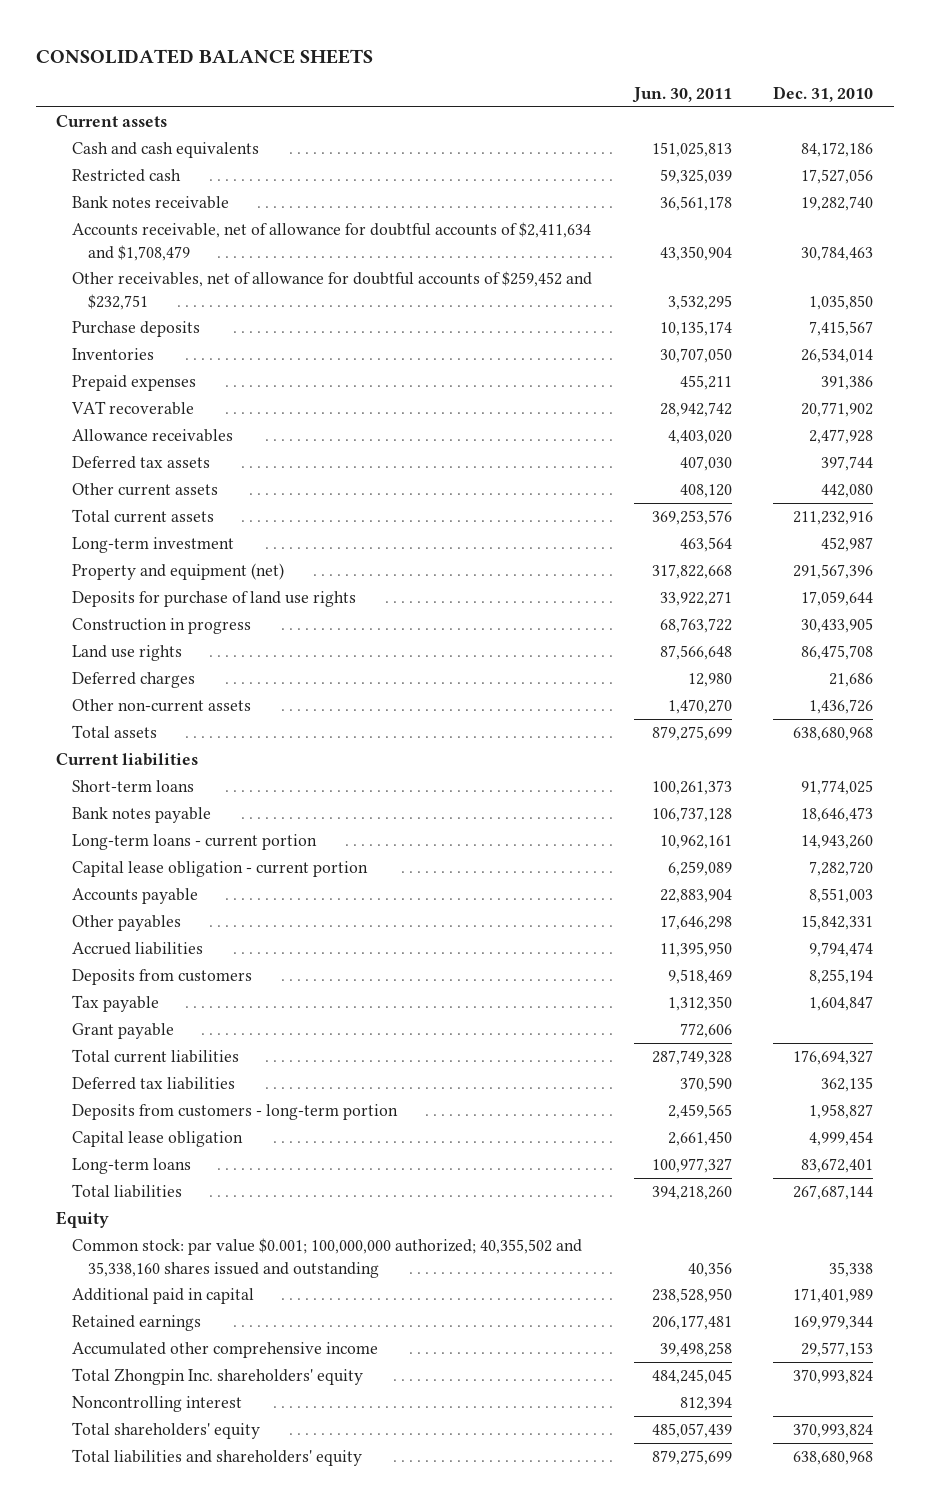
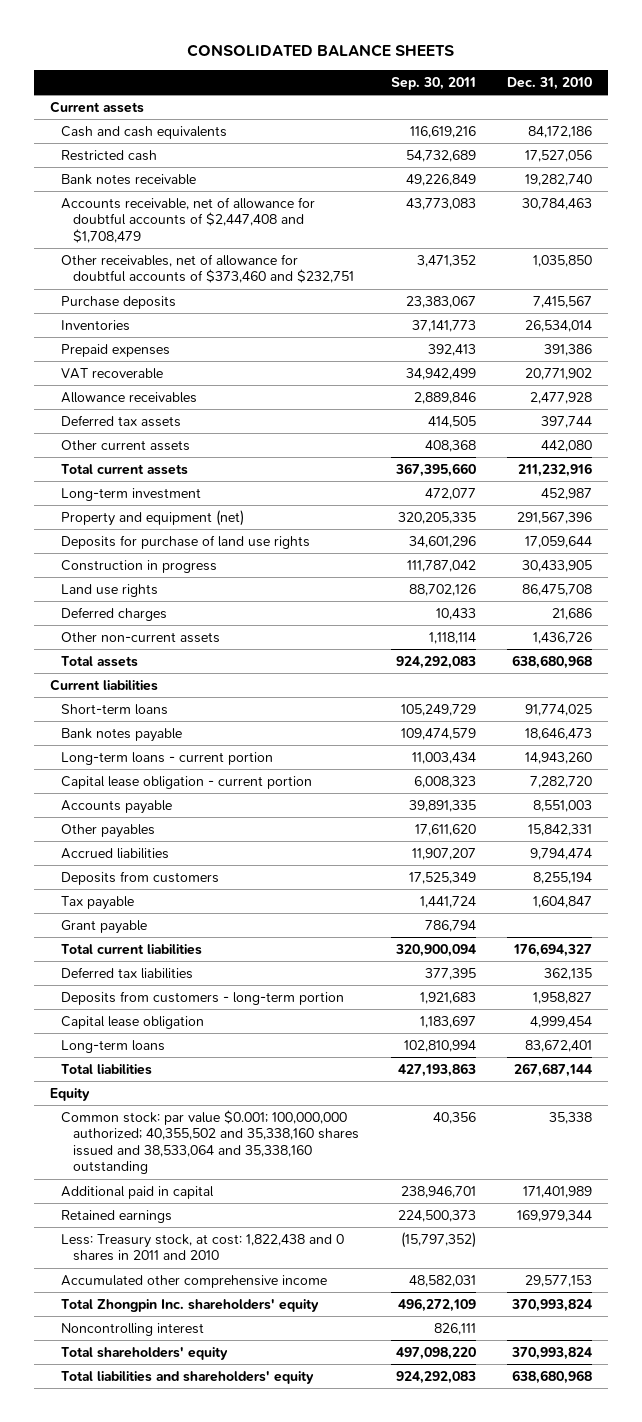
[631,87,732,104] Jun. 30, 2011 -> none
none -> [390,77,476,91] Sep. 30, 2011
[72,222,592,261] Accounts receivable, net of allowance for doubtful accounts of $2,411,634 and $1,708,479 -> [61,196,316,243] Accounts receivable, net of allowance for doubtful accounts of $2,447,408 and $1,708,479
[72,271,593,310] Other receivables, net of allowance for doubtful accounts of $259,452 and $232,751 -> [61,253,354,284] Other receivables, net of allowance for doubtful accounts of $373,460 and $232,751
[72,1238,583,1278] Common stock: par value $0.001; 100,000,000 authorized; 40,355,502 and 35,338,160 shares issued and outstanding -> [61,1109,359,1175] Common stock: par value $0.001; 100,000,000 authorized; 40,355,502 and 35,338,160 shares issued and 38,533,064 and 35,338,160 outstanding
none -> [61,1233,345,1262] Less: Treasury stock, at cost: 1,822,438 and 0 shares in 2011 and 2010

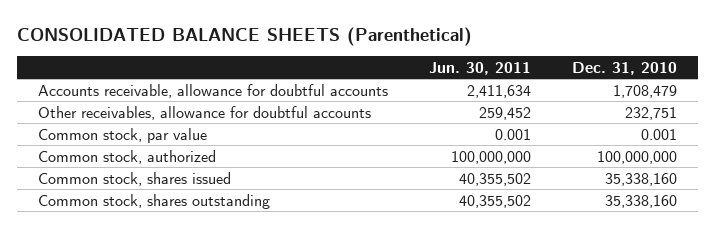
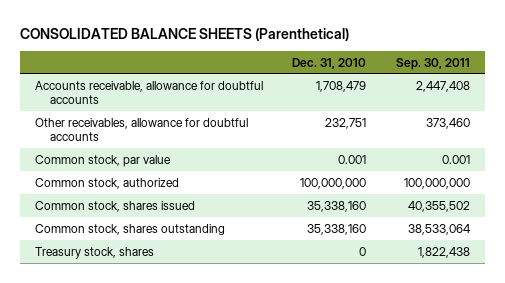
[428,61,531,75] Jun. 30, 2011 -> none
none -> [396,57,471,70] Sep. 30, 2011
none -> [34,246,154,259] Treasury stock, shares

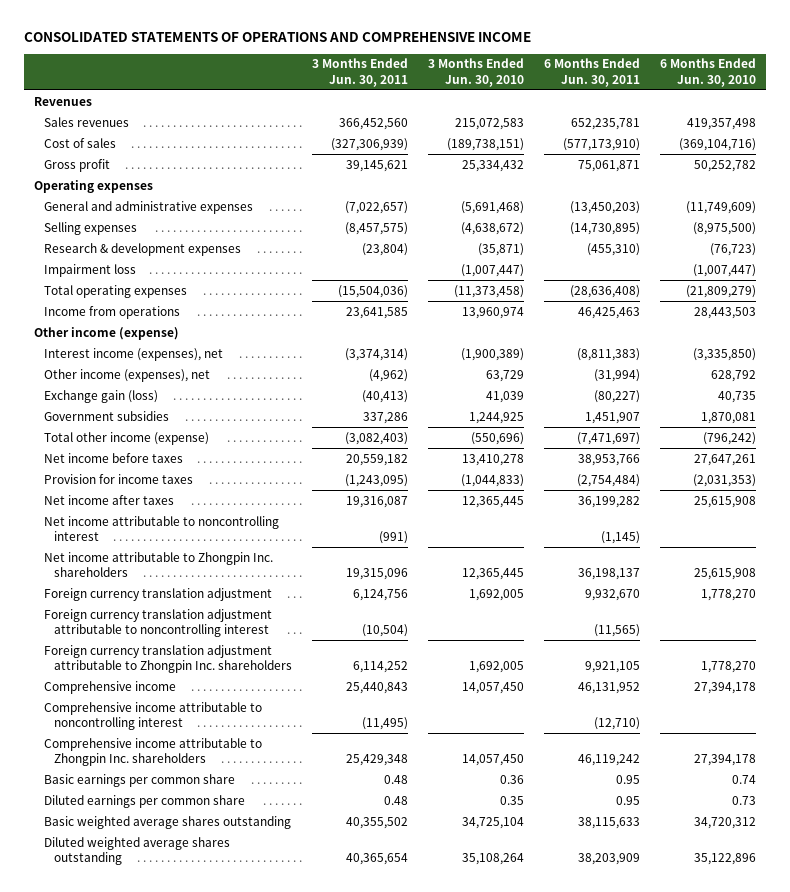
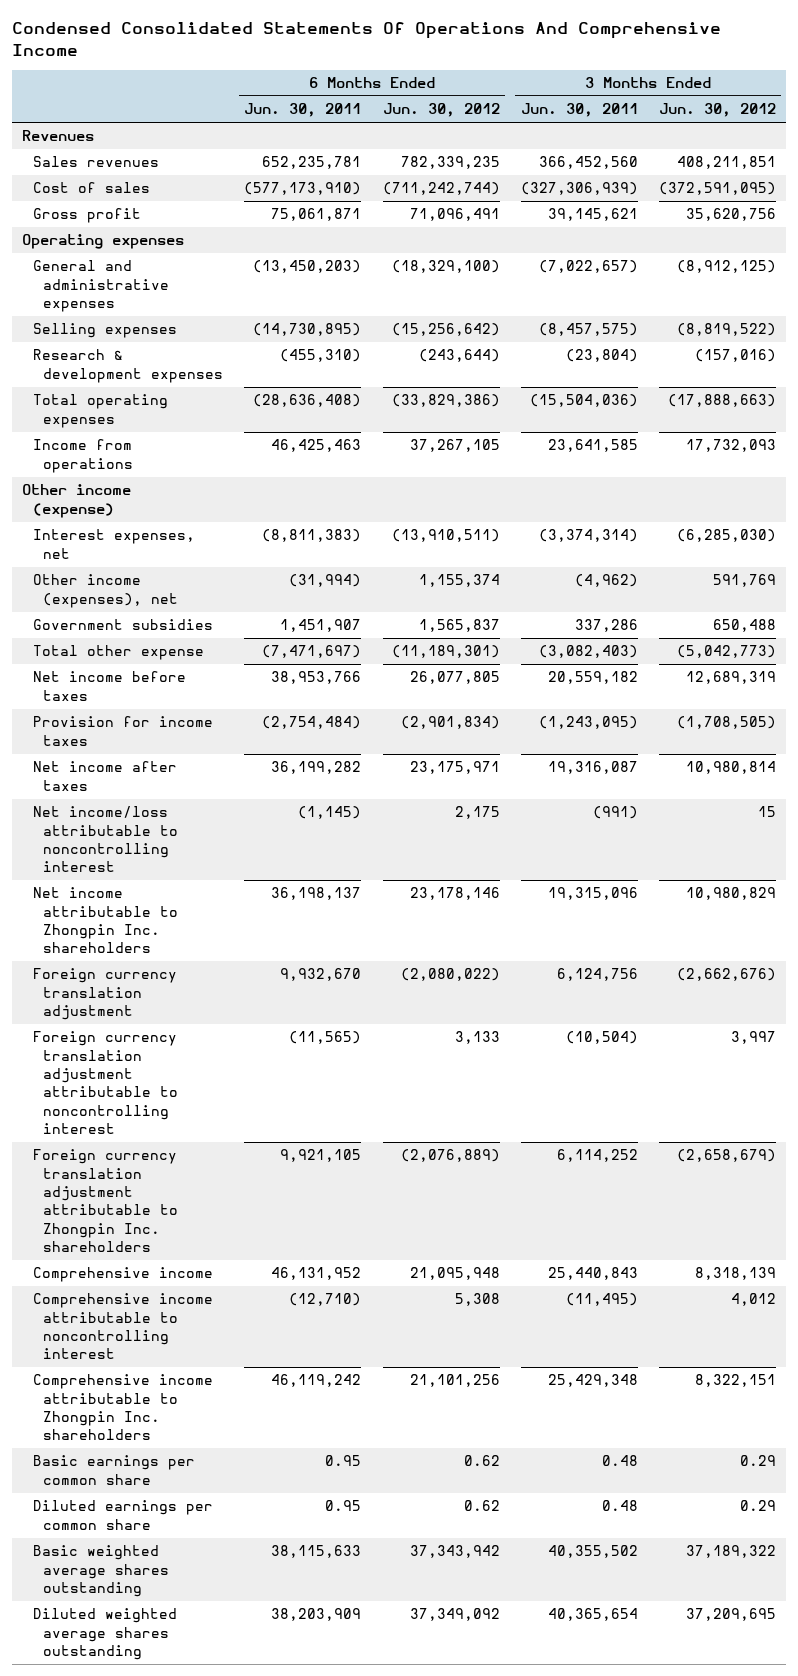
[23,31,531,42] CONSOLIDATED STATEMENTS OF OPERATIONS AND COMPREHENSIVE INCOME -> [11,21,721,56] Condensed Consolidated Statements Of Operations And Comprehensive Income
[428,58,525,87] 3 Months Ended Jun. 30, 2010 -> none
[660,58,757,87] 6 Months Ended Jun. 30, 2010 -> none
none -> [382,103,500,118] Jun. 30, 2012
none -> [658,103,776,118] Jun. 30, 2012
[43,263,136,277] Impairment loss -> none
[43,347,223,361] Interest income (expenses), net -> [32,529,195,559] Interest expenses, net
[43,389,158,403] Exchange gain (loss) -> none
[43,431,209,445] Total other income (expense) -> [32,645,204,661] Total other expense
[43,515,279,542] Net income attributable to noncontrolling interest -> [32,806,179,873] Net income/loss attributable to noncontrolling interest

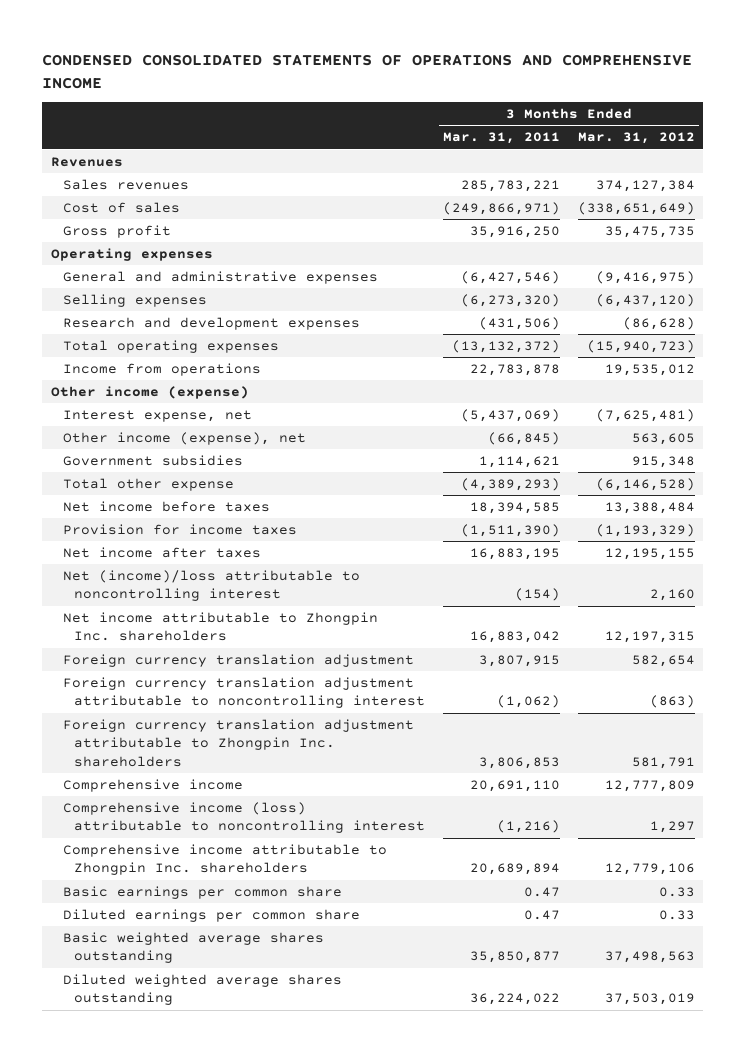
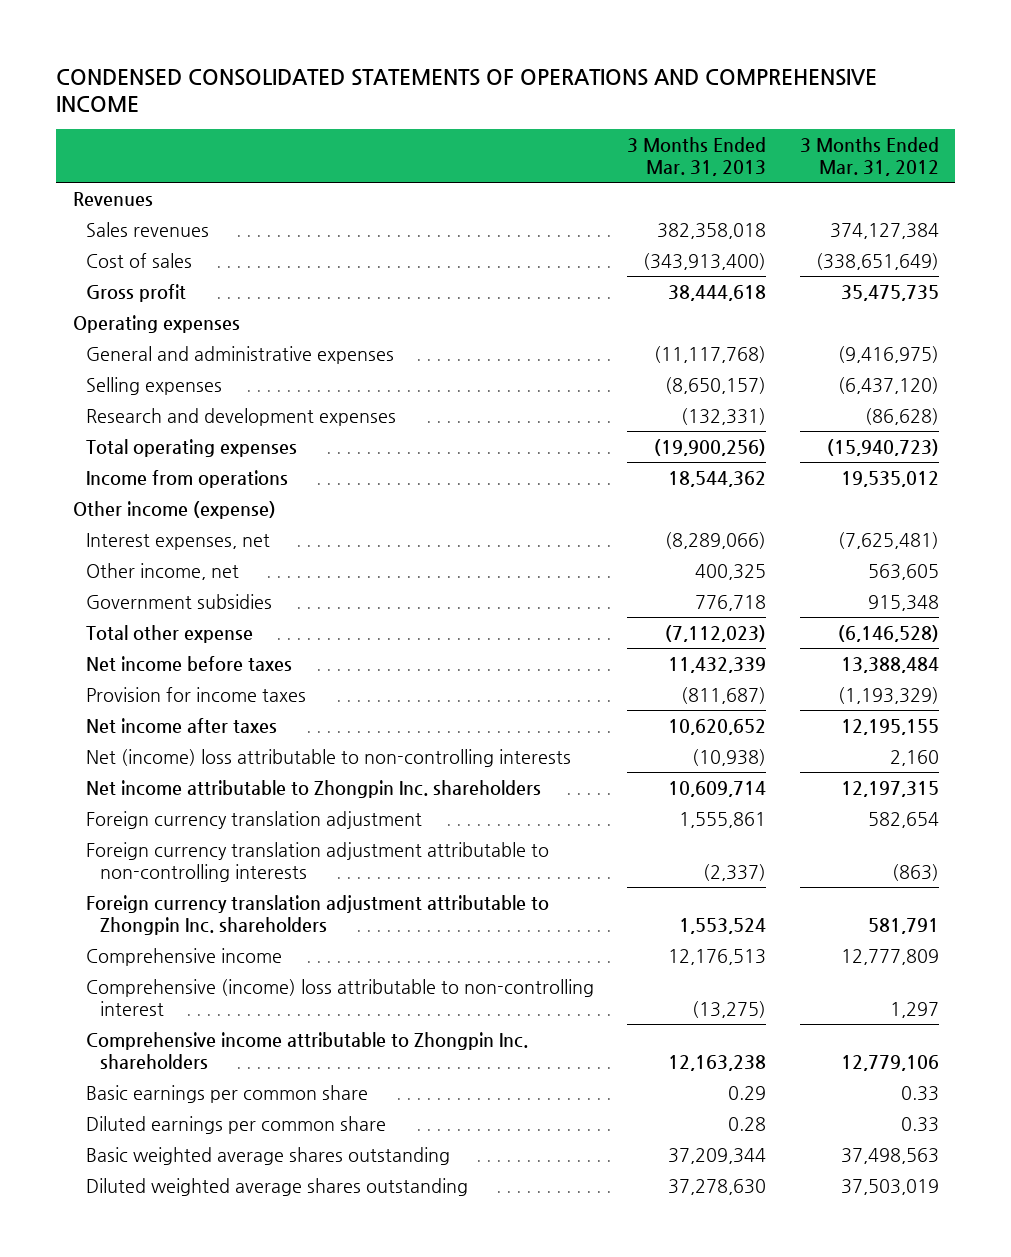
[443,132,561,145] Mar. 31, 2011 -> none
none -> [627,137,767,176] 3 Months Ended Mar. 31, 2013
[62,409,252,422] Interest expense, net -> [86,532,271,550] Interest expenses, net
[62,431,306,445] Other income (expense), net -> [86,562,240,580] Other income, net
[62,569,360,602] Net (income)/loss attributable to noncontrolling interest -> [86,748,572,767] Net (income) loss attributable to non-controlling interests
[62,676,426,709] Foreign currency translation adjustment attributable to noncontrolling interest -> [86,841,550,882] Foreign currency translation adjustment attributable to non-controlling interests
[62,801,426,834] Comprehensive income (loss) attributable to noncontrolling interest -> [86,978,595,1016] Comprehensive (income) loss attributable to non-controlling interest

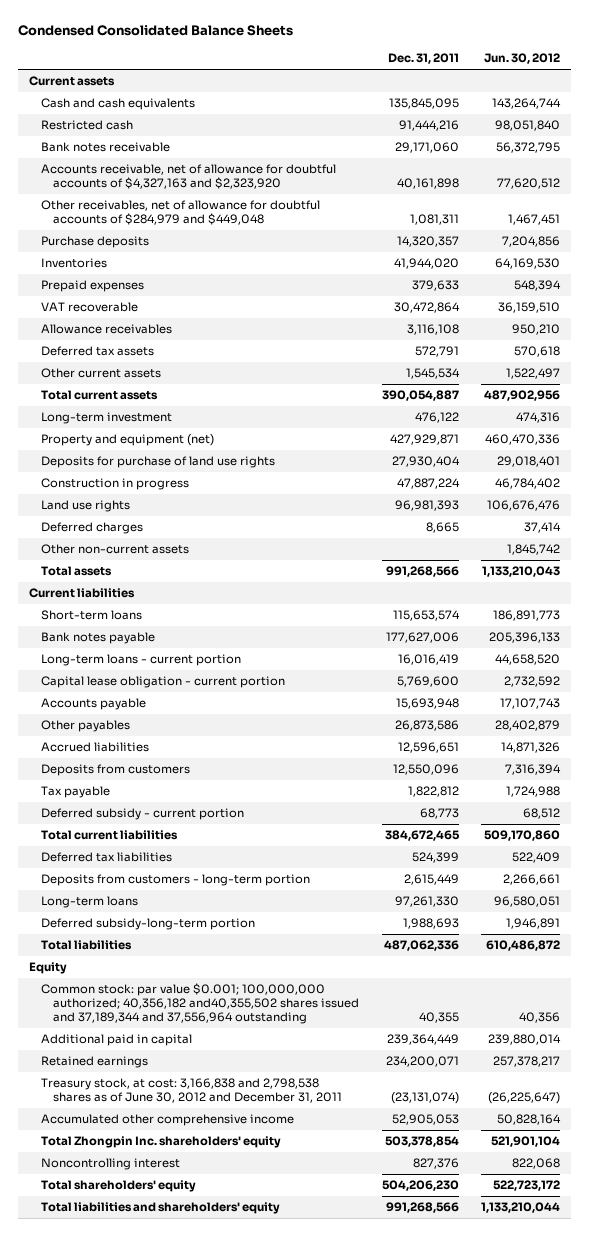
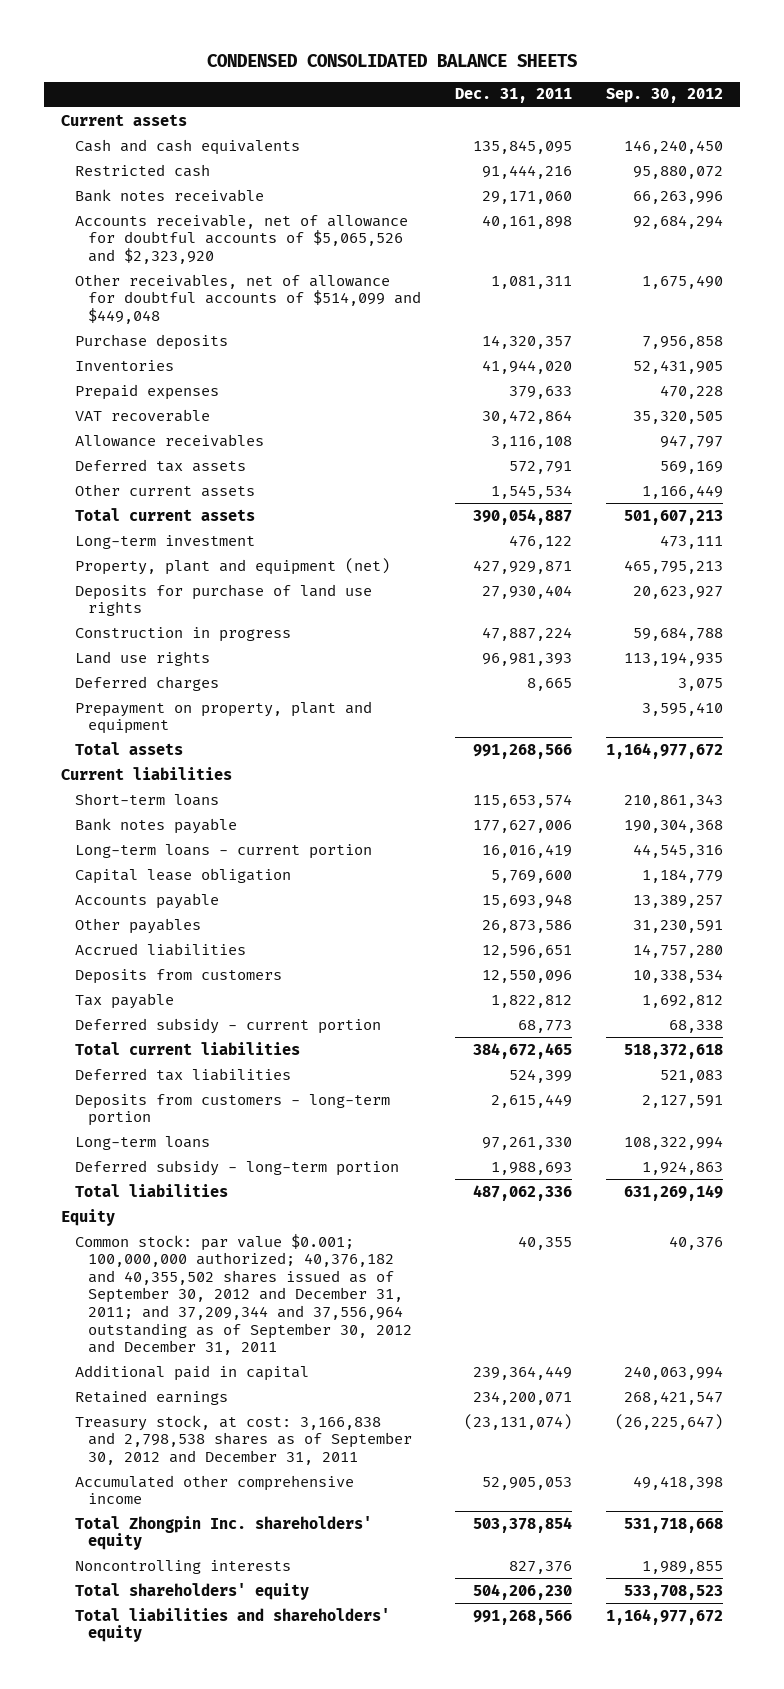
[17,25,293,37] Condensed Consolidated Balance Sheets -> [206,54,577,68] CONDENSED CONSOLIDATED BALANCE SHEETS
[484,53,561,65] Jun. 30, 2012 -> none
none -> [605,88,723,104] Sep. 30, 2012
[40,164,336,190] Accounts receivable, net of allowance for doubtful accounts of $4,327,163 and $2,323,920 -> [74,213,408,264] Accounts receivable, net of allowance for doubtful accounts of $5,065,526 and $2,323,920
[40,200,320,226] Other receivables, net of allowance for doubtful accounts of $284,979 and $449,048 -> [74,273,422,324] Other receivables, net of allowance for doubtful accounts of $514,099 and $449,048
[40,434,214,447] Property and equipment (net) -> [74,557,390,575] Property, plant and equipment (net)
[40,544,189,555] Other non-current assets -> [74,700,372,735] Prepayment on property, plant and equipment
[40,676,285,689] Capital lease obligation - current portion -> [74,867,291,884] Capital lease obligation
[40,918,255,931] Deferred subsidy-long-term portion -> [74,1159,399,1176] Deferred subsidy - long-term portion
[40,983,360,1024] Common stock: par value $0.001; 100,000,000 authorized; 40,356,182 and40,355,502 shares issued and 37,189,344 and 37,556,964 outstanding -> [74,1233,413,1356] Common stock: par value $0.001; 100,000,000 authorized; 40,376,182 and 40,355,502 shares issued as of September 30, 2012 and December 31, 2011; and 37,209,344 and 37,556,964 outstanding as of September 30, 2012 and December 31, 2011
[40,1078,343,1104] Treasury stock, at cost: 3,166,838 and 2,798,538 shares as of June 30, 2012 and December 31, 2011 -> [74,1414,413,1465] Treasury stock, at cost: 3,166,838 and 2,798,538 shares as of September 30, 2012 and December 31, 2011
[40,1158,180,1171] Noncontrolling interest -> [74,1559,291,1574] Noncontrolling interests

